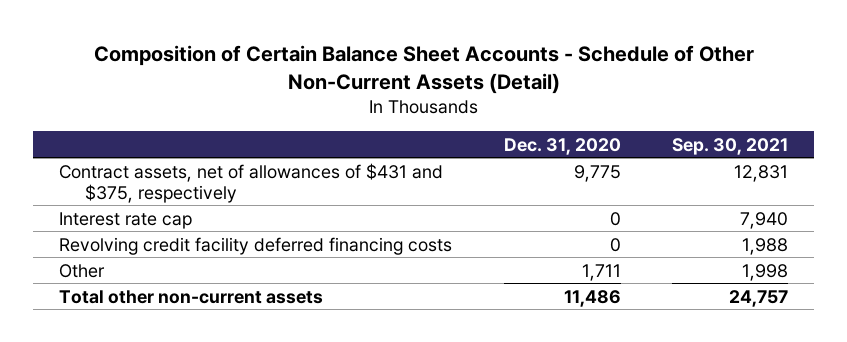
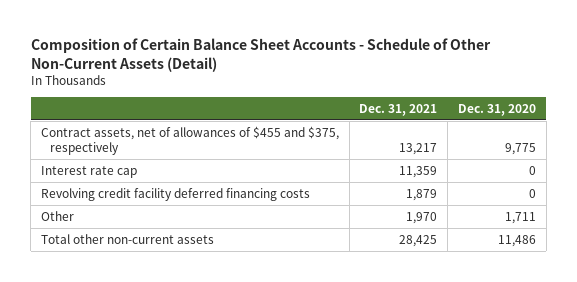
[672,137,789,155] Sep. 30, 2021 -> none
none -> [359,104,438,117] Dec. 31, 2021
[59,162,444,203] Contract assets, net of allowances of $431 and $375, respectively -> [40,125,339,155] Contract assets, net of allowances of $455 and $375, respectively

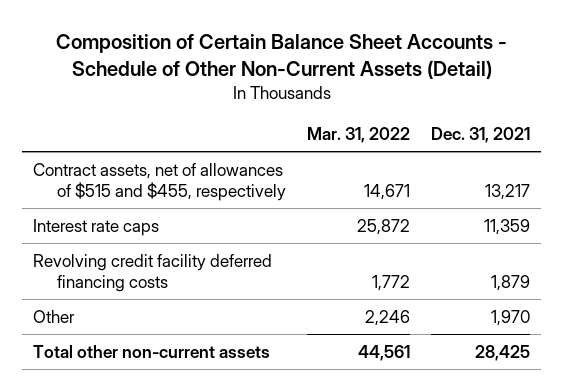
[457,104,536,117] Dec. 31, 2020 -> none
none -> [307,126,411,143] Mar. 31, 2022
[40,125,339,155] Contract assets, net of allowances of $455 and $375, respectively -> [32,162,286,202] Contract assets, net of allowances of $515 and $455, respectively
[40,165,137,178] Interest rate cap -> [32,218,159,236] Interest rate caps

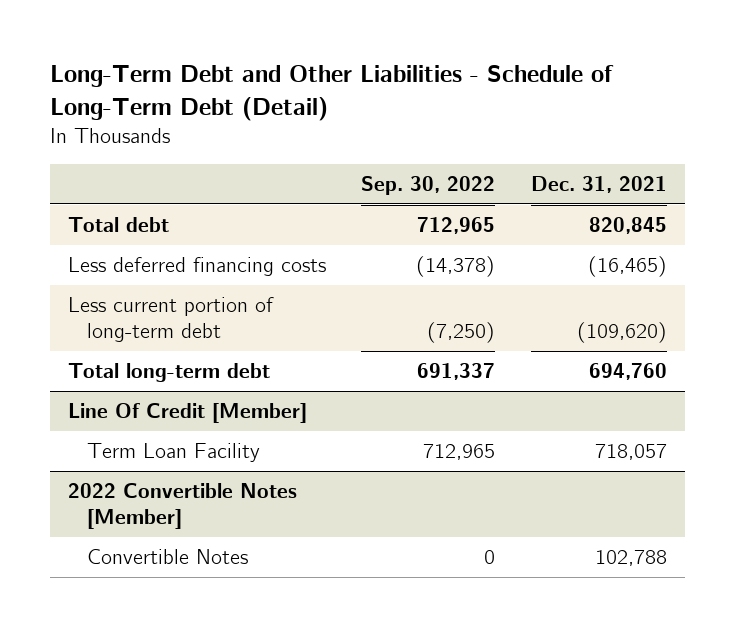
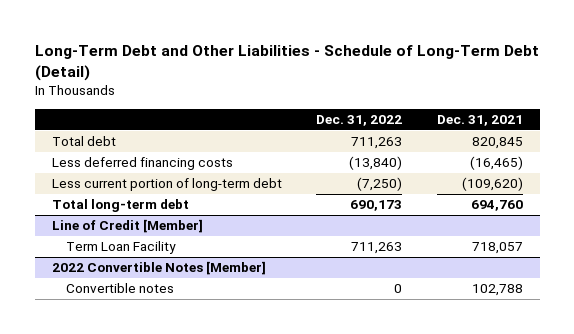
[361,175,496,195] Sep. 30, 2022 -> none
none -> [316,115,403,127] Dec. 31, 2022
[67,403,307,424] Line Of Credit [Member] -> [51,219,203,234] Line of Credit [Member]
[87,549,249,565] Convertible Notes -> [65,283,174,294] Convertible notes

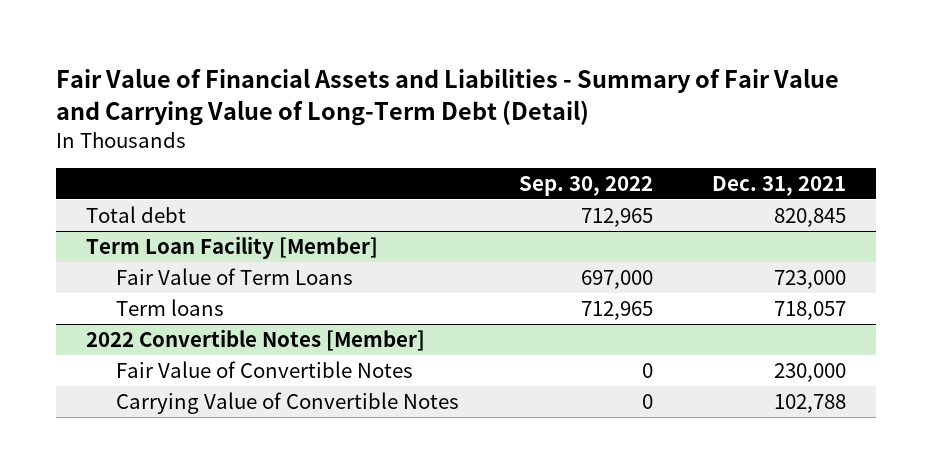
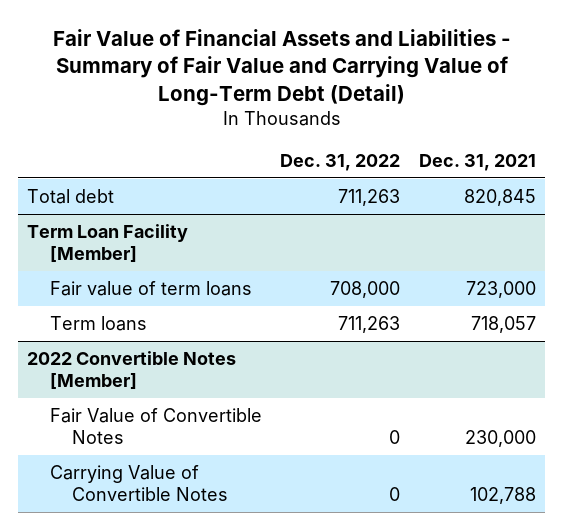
[518,175,653,196] Sep. 30, 2022 -> none
none -> [280,153,401,171] Dec. 31, 2022
[116,267,354,285] Fair Value of Term Loans -> [49,281,252,297] Fair value of term loans

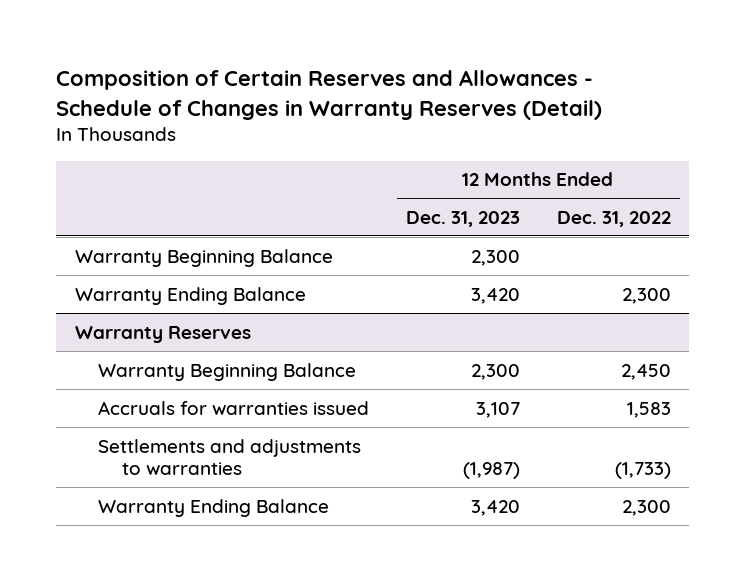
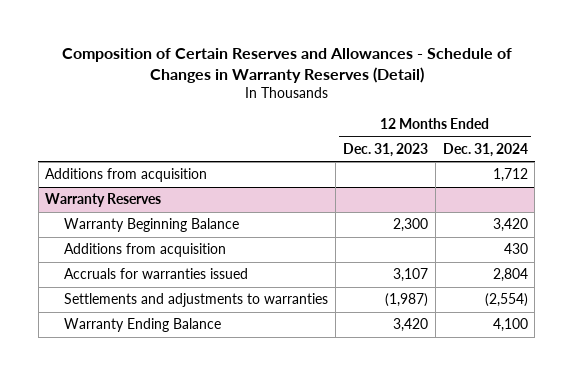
[556,210,671,227] Dec. 31, 2022 -> none
none -> [442,142,528,157] Dec. 31, 2024
[74,248,333,267] Warranty Beginning Balance -> none
[74,286,306,305] Warranty Ending Balance -> none
none -> [45,168,208,183] Additions from acquisition
none -> [64,243,227,258] Additions from acquisition

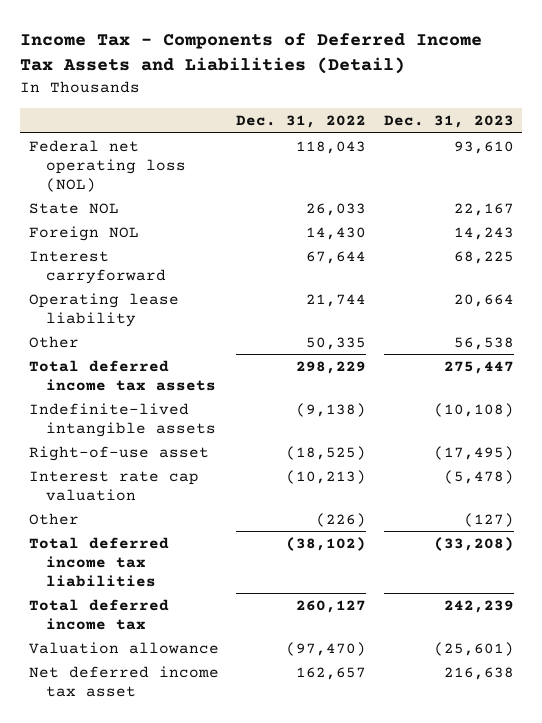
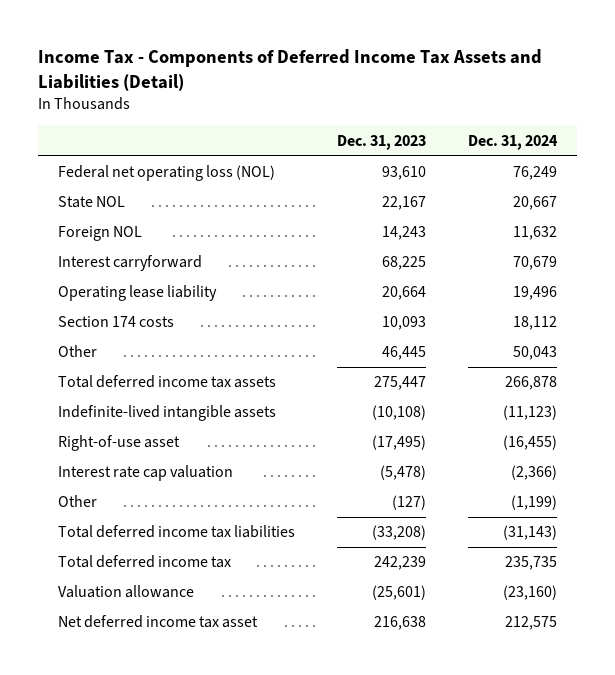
[236,115,367,129] Dec. 31, 2022 -> none
none -> [467,134,558,150] Dec. 31, 2024
none -> [58,316,175,328] Section 174 costs
[453,336,514,350] 56,538 -> [382,346,427,361] 46,445

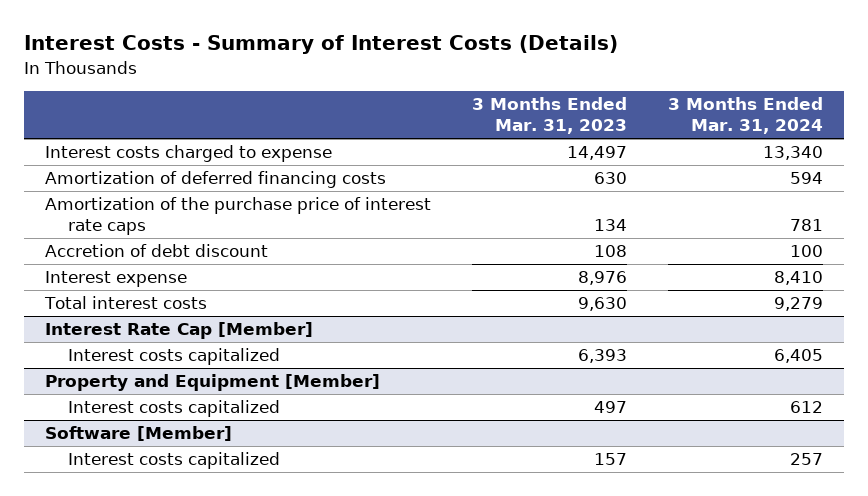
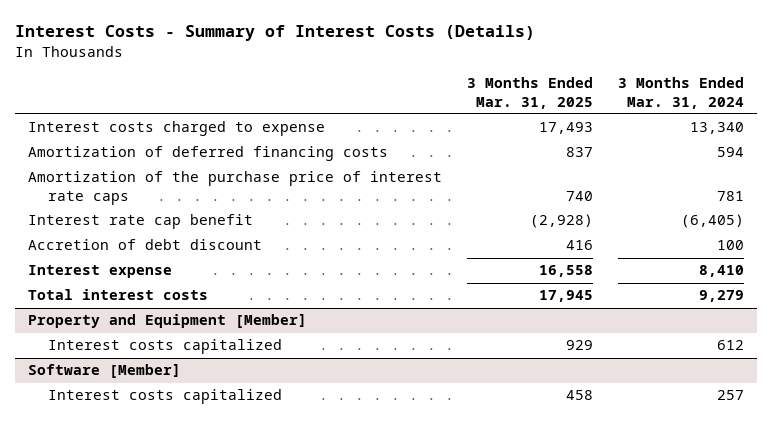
[472,97,628,135] 3 Months Ended Mar. 31, 2023 -> none
none -> [466,77,593,109] 3 Months Ended Mar. 31, 2025
none -> [27,214,253,230] Interest rate cap benefit
[44,322,313,340] Interest Rate Cap [Member] -> none
[67,348,280,366] Interest costs capitalized -> none

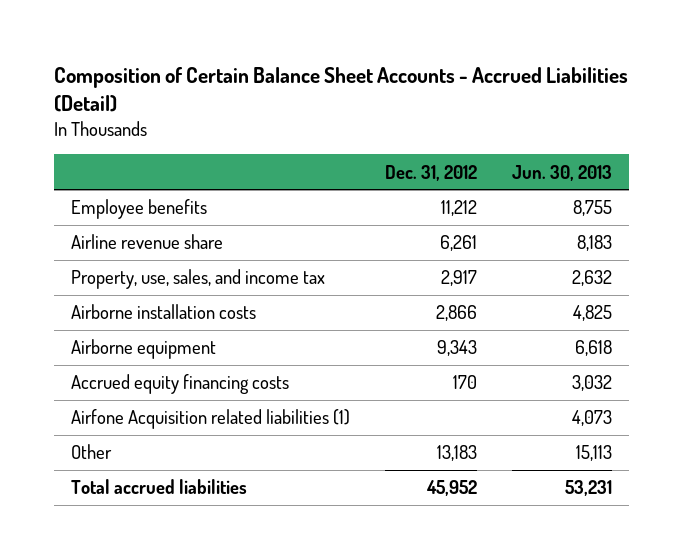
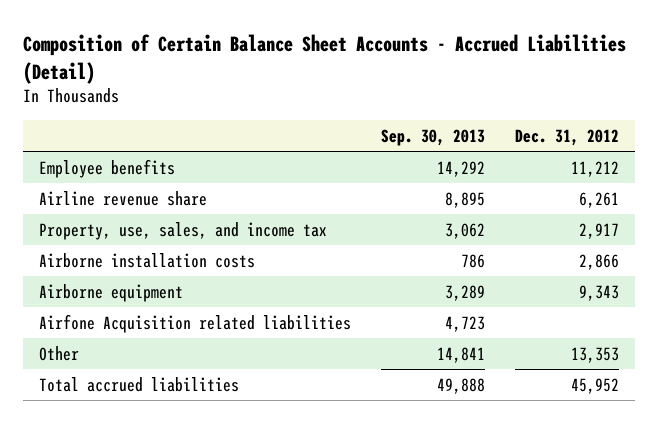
[511,164,612,181] Jun. 30, 2013 -> none
none -> [381,128,486,146] Sep. 30, 2013
[71,374,290,395] Accrued equity financing costs -> none
[71,409,351,430] Airfone Acquisition related liabilities (1) -> [38,313,351,333] Airfone Acquisition related liabilities
[437,445,478,462] 13,183 -> [571,346,620,363] 13,353

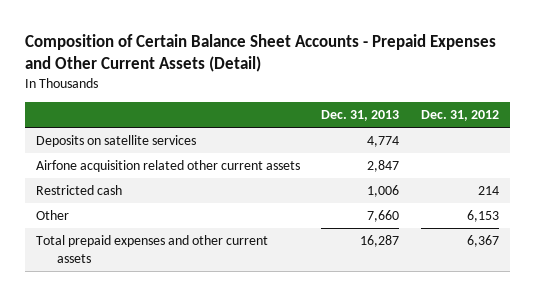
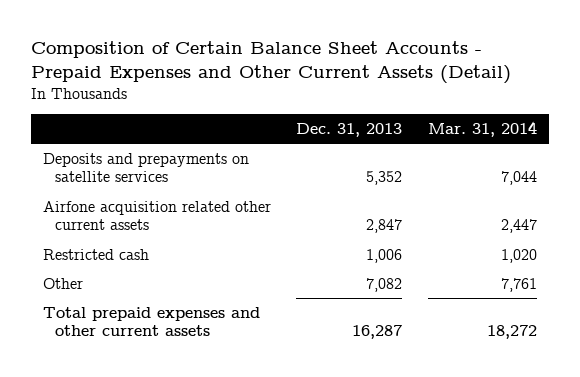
[420,110,499,122] Dec. 31, 2012 -> none
none -> [427,120,537,137] Mar. 31, 2014
[35,135,196,148] Deposits on satellite services -> [43,152,250,183] Deposits and prepayments on satellite services
[367,136,400,148] 4,774 -> [366,171,403,186] 5,352
[367,210,400,223] 7,660 -> [366,277,403,292] 7,082

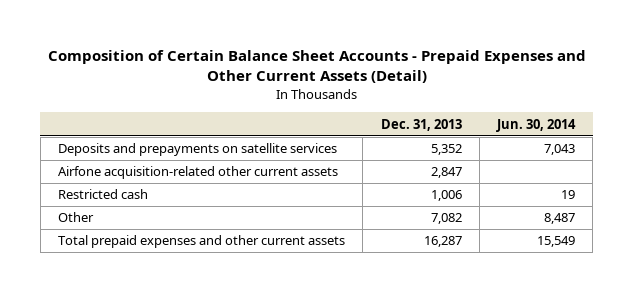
[427,120,537,137] Mar. 31, 2014 -> none
none -> [496,118,577,132] Jun. 30, 2014
[43,200,272,231] Airfone acquisition related other current assets -> [58,166,339,180] Airfone acquisition-related other current assets

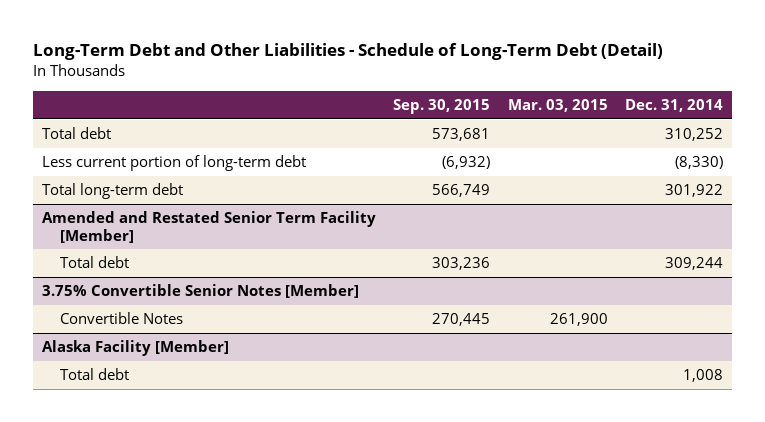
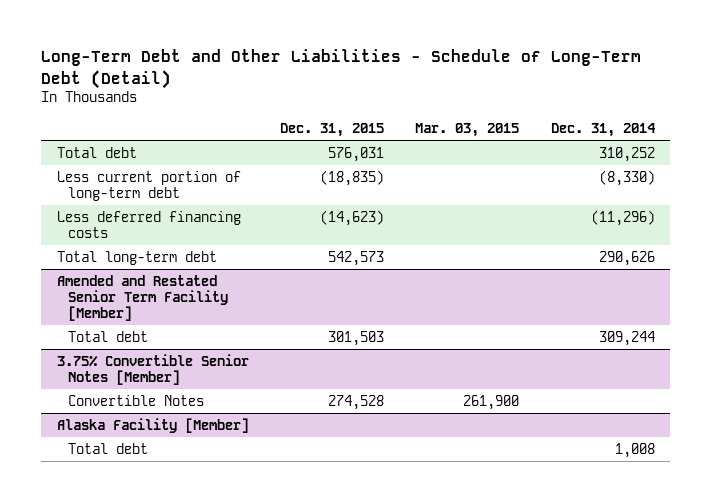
[393,99,491,115] Sep. 30, 2015 -> none
none -> [279,122,384,137] Dec. 31, 2015
none -> [56,210,241,238] Less deferred financing costs
[665,184,724,198] 301,922 -> [598,250,655,266] 290,626

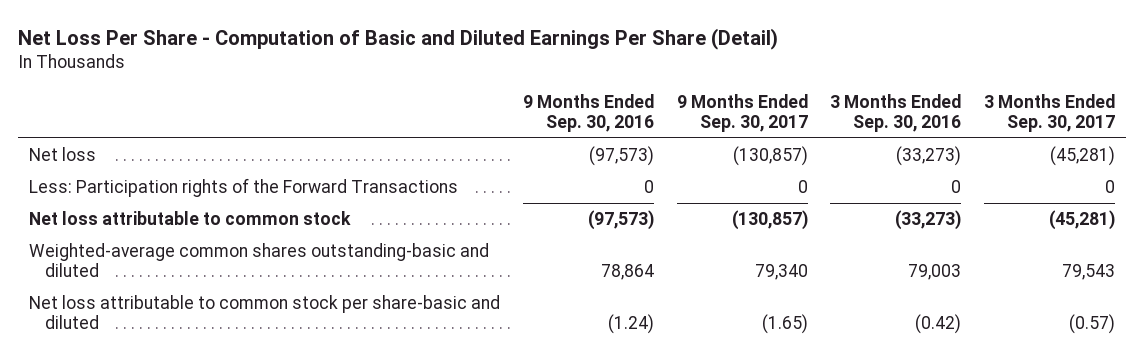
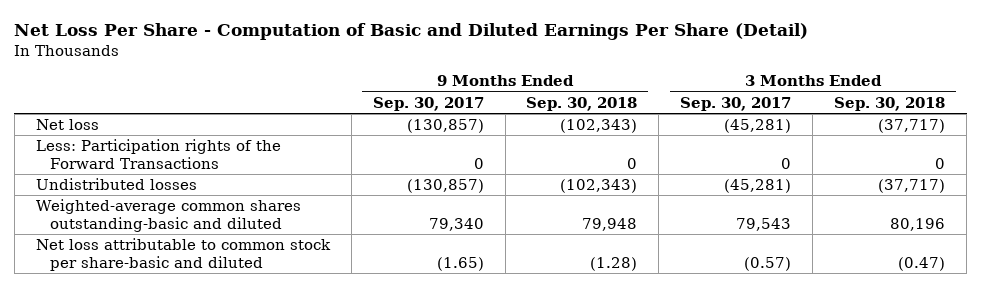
[522,93,654,132] 9 Months Ended Sep. 30, 2016 -> none
[830,93,962,132] 3 Months Ended Sep. 30, 2016 -> none
none -> [526,96,638,111] Sep. 30, 2018
none -> [834,96,946,111] Sep. 30, 2018
[29,211,352,226] Net loss attributable to common stock -> [35,177,197,190] Undistributed losses

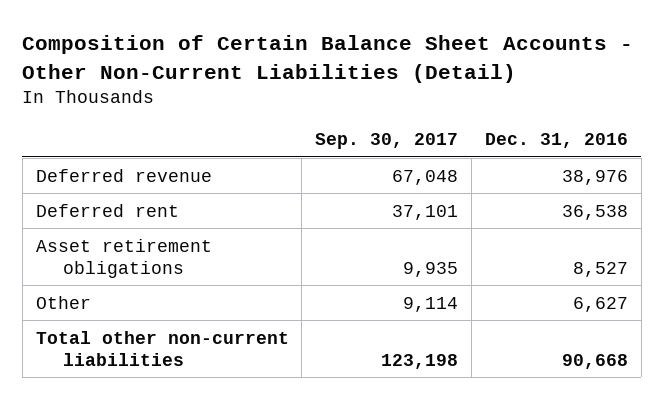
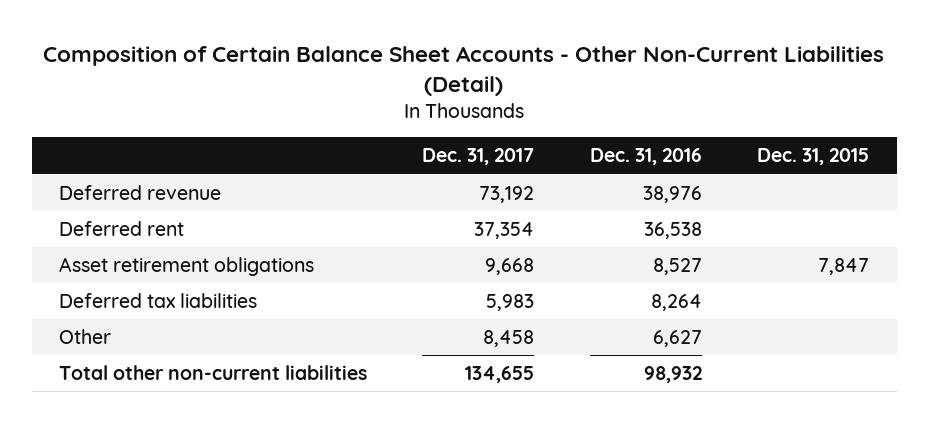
[315,132,459,149] Sep. 30, 2017 -> none
none -> [422,148,535,166] Dec. 31, 2017
none -> [757,148,870,166] Dec. 31, 2015
none -> [59,293,258,309] Deferred tax liabilities
[562,353,629,369] 90,668 -> [643,366,702,384] 98,932

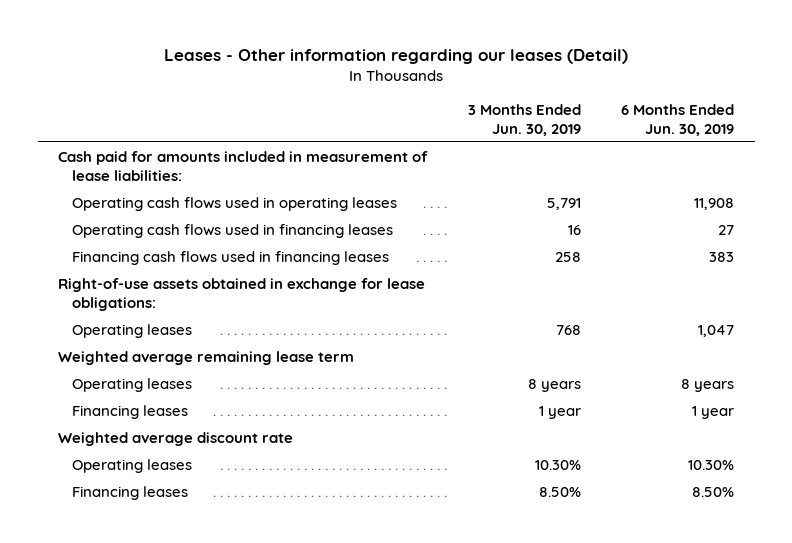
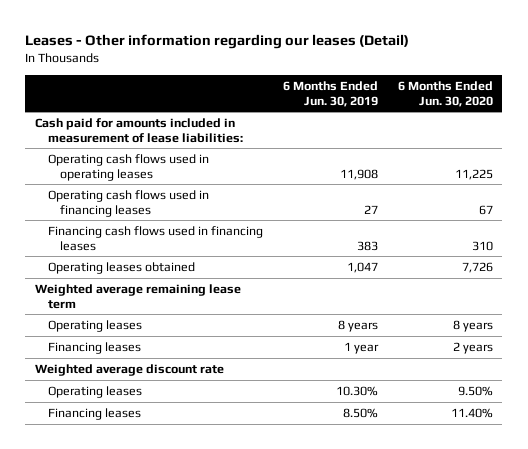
[467,103,581,136] 3 Months Ended Jun. 30, 2019 -> none
none -> [397,80,493,107] 6 Months Ended Jun. 30, 2020
[57,277,425,311] Right-of-use assets obtained in exchange for lease obligations: -> none
[71,323,192,338] Operating leases -> [47,261,195,274] Operating leases obtained

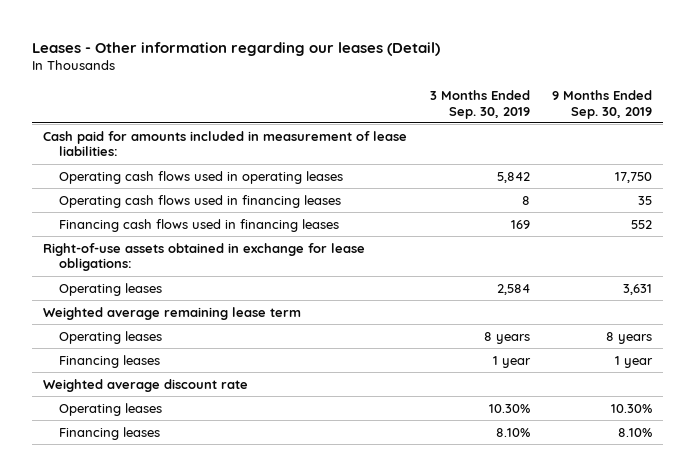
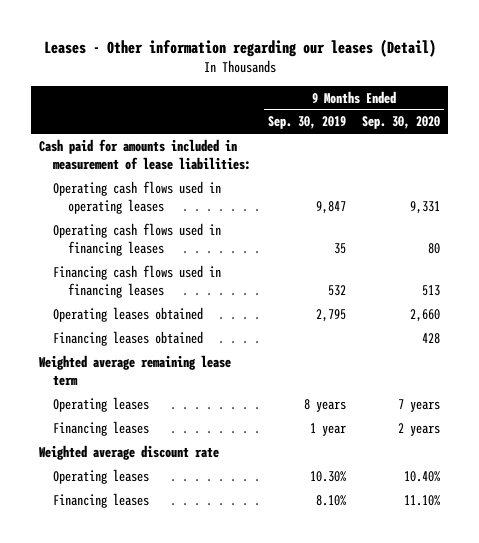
[429,89,530,119] 3 Months Ended Sep. 30, 2019 -> none
none -> [362,116,441,130] Sep. 30, 2020
[615,171,653,183] 17,750 -> [315,200,346,214] 9,847
[43,242,366,272] Right-of-use assets obtained in exchange for lease obligations: -> none
[631,219,653,229] 552 -> [327,284,346,296] 532
[59,282,163,296] Operating leases -> [53,306,204,322] Operating leases obtained
[623,283,653,295] 3,631 -> [315,308,346,322] 2,795
none -> [53,330,204,346] Financing leases obtained

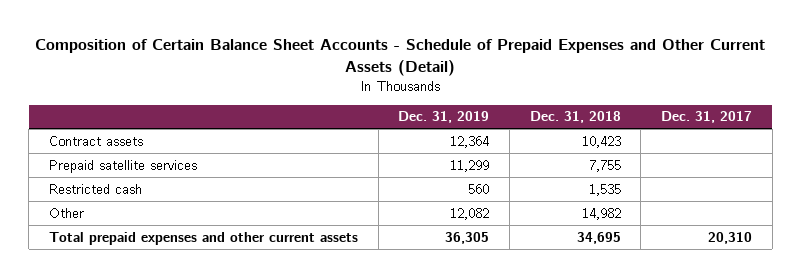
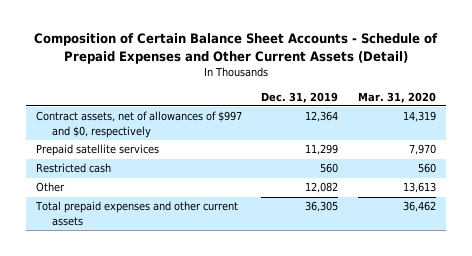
[529,111,621,124] Dec. 31, 2018 -> none
[661,111,753,124] Dec. 31, 2017 -> none
none -> [357,91,436,103] Mar. 31, 2020
[48,135,143,146] Contract assets -> [35,111,242,138] Contract assets, net of allowances of $997 and $0, respectively

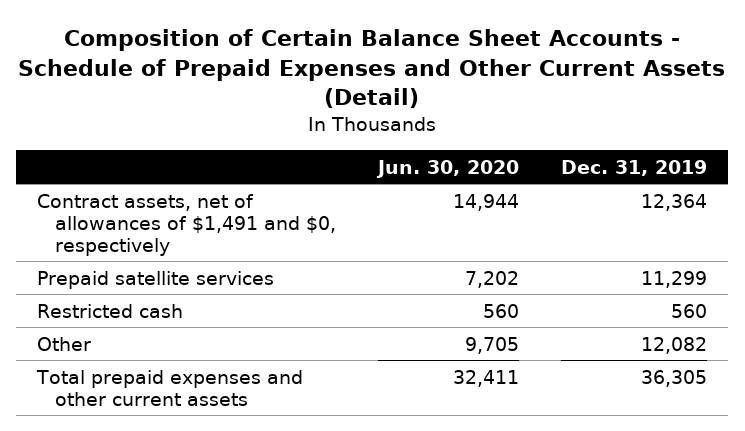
[357,91,436,103] Mar. 31, 2020 -> none
none -> [376,159,520,178] Jun. 30, 2020
[35,111,242,138] Contract assets, net of allowances of $997 and $0, respectively -> [37,193,337,256] Contract assets, net of allowances of $1,491 and $0, respectively

